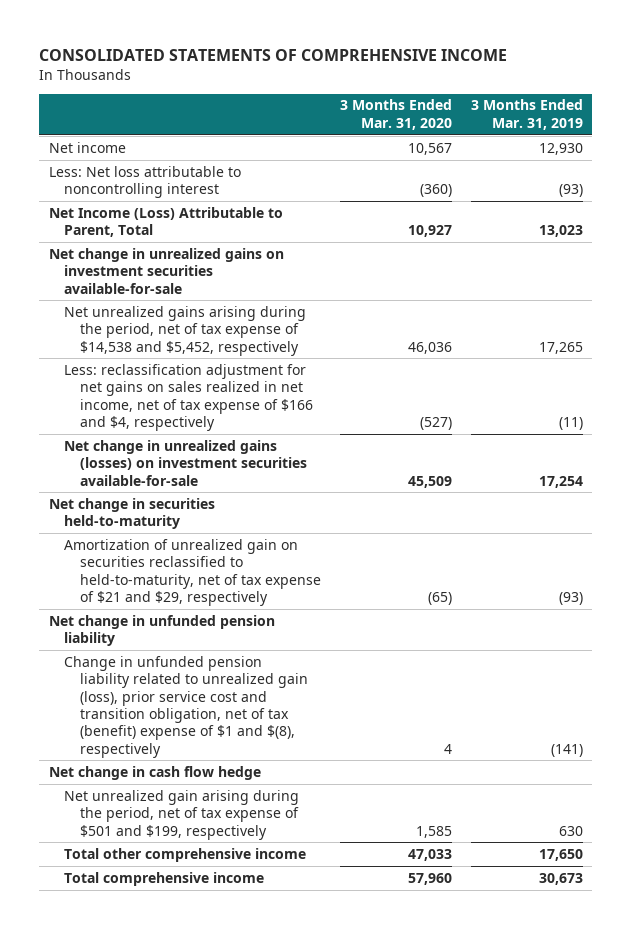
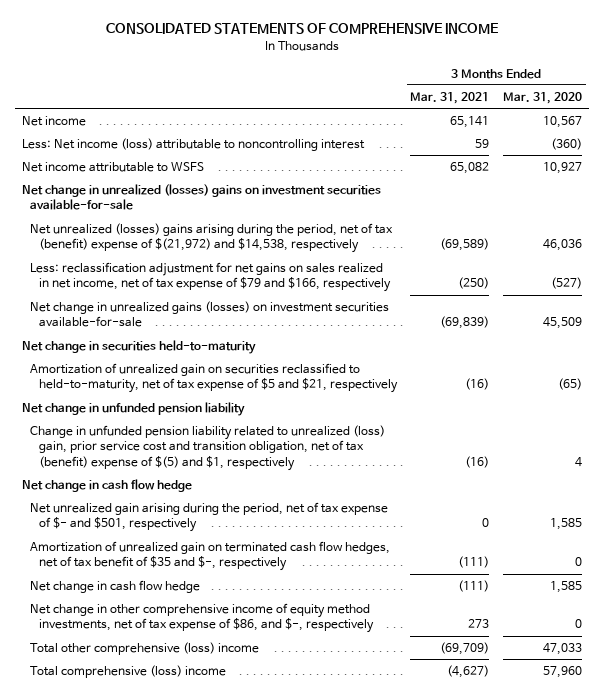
[470,99,583,130] 3 Months Ended Mar. 31, 2019 -> none
none -> [410,91,490,104] Mar. 31, 2021
[48,165,241,199] Less: Net loss attributable to noncontrolling interest -> [21,137,365,151] Less: Net income (loss) attributable to noncontrolling interest
[48,206,283,238] Net Income (Loss) Attributable to Parent, Total -> [21,161,204,172] Net income attributable to WSFS
[48,247,284,294] Net change in unrealized gains on investment securities available-for-sale -> [21,183,381,211] Net change in unrealized (losses) gains on investment securities available-for-sale
[64,305,307,356] Net unrealized gains arising during the period, net of tax expense of $14,538 and $5,452, respectively -> [30,222,394,254] Net unrealized (losses) gains arising during the period, net of tax (benefit) expense of $(21,972) and $14,538, respectively
[64,363,314,431] Less: reclassification adjustment for net gains on sales realized in net income, net of tax expense of $166 and $4, respectively -> [30,261,391,293] Less: reclassification adjustment for net gains on sales realized in net income, net of tax expense of $79 and $166, respectively
[64,538,322,606] Amortization of unrealized gain on securities reclassified to held-to-maturity, net of tax expense of $21 and $29, respectively -> [30,362,398,394] Amortization of unrealized gain on securities reclassified to held-to-maturity, net of tax expense of $5 and $21, respectively
[64,655,309,758] Change in unfunded pension liability related to unrealized gain (loss), prior service cost and transition obligation, net of tax (benefit) expense of $1 and $(8), respectively -> [30,424,386,471] Change in unfunded pension liability related to unrealized (loss) gain, prior service cost and transition obligation, net of tax (benefit) expense of $(5) and $1, respectively
none -> [30,501,389,533] Net unrealized gain arising during the period, net of tax expense of $- and $501, respectively
none -> [30,540,391,572] Amortization of unrealized gain on terminated cash flow hedges, net of tax benefit of $35 and $-, respectively
[64,789,300,840] Net unrealized gain arising during the period, net of tax expense of $501 and $199, respectively -> [30,579,201,593] Net change in cash flow hedge
none -> [30,602,374,634] Net change in other comprehensive income of equity method investments, net of tax expense of $86, and $-, respectively
[64,847,307,862] Total other comprehensive income -> [30,641,260,655] Total other comprehensive (loss) income
[64,871,265,886] Total comprehensive income -> [30,664,227,678] Total comprehensive (loss) income

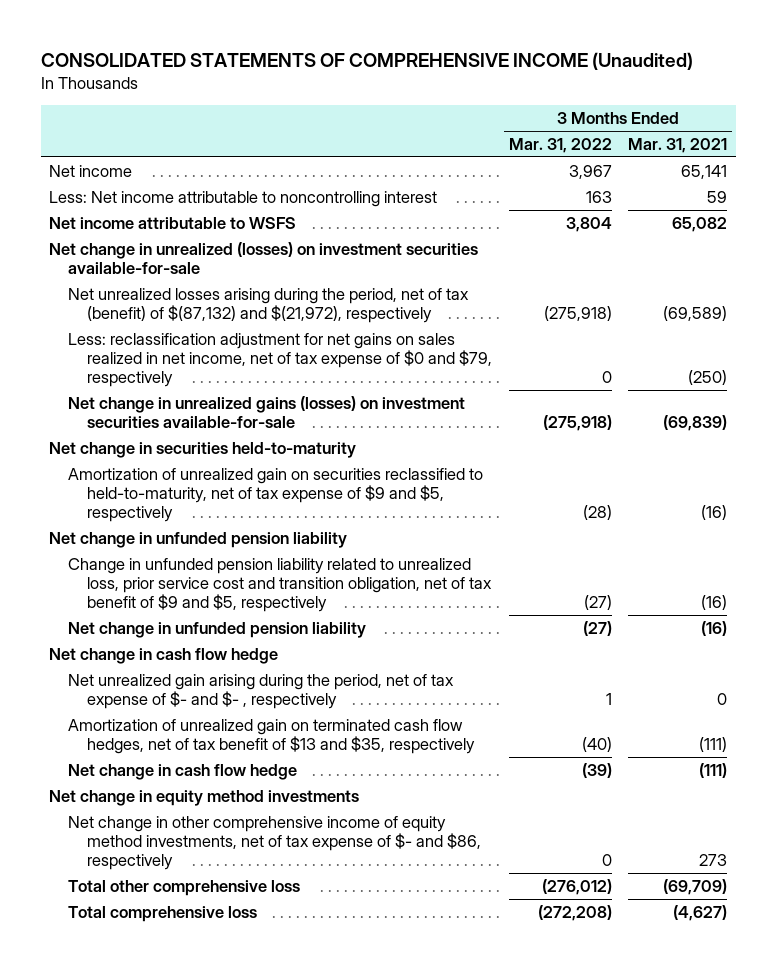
[105,23,498,35] CONSOLIDATED STATEMENTS OF COMPREHENSIVE INCOME -> [40,51,693,70] CONSOLIDATED STATEMENTS OF COMPREHENSIVE INCOME (Unaudited)
[503,91,583,104] Mar. 31, 2020 -> none
none -> [508,137,612,153] Mar. 31, 2022
[21,137,365,151] Less: Net income (loss) attributable to noncontrolling interest -> [49,190,438,207] Less: Net income attributable to noncontrolling interest
[21,183,381,211] Net change in unrealized (losses) gains on investment securities available-for-sale -> [49,241,479,274] Net change in unrealized (losses) on investment securities available-for-sale
[30,222,394,254] Net unrealized (losses) gains arising during the period, net of tax (benefit) expense of $(21,972) and $14,538, respectively -> [67,287,469,323] Net unrealized losses arising during the period, net of tax (benefit) of $(87,132) and $(21,972), respectively
[30,261,391,293] Less: reclassification adjustment for net gains on sales realized in net income, net of tax expense of $79 and $166, respectively -> [67,332,492,388] Less: reclassification adjustment for net gains on sales realized in net income, net of tax expense of $0 and $79, respectively
[30,362,398,394] Amortization of unrealized gain on securities reclassified to held-to-maturity, net of tax expense of $5 and $21, respectively -> [67,467,483,523] Amortization of unrealized gain on securities reclassified to held-to-maturity, net of tax expense of $9 and $5, respectively
[30,424,386,471] Change in unfunded pension liability related to unrealized (loss) gain, prior service cost and transition obligation, net of tax (benefit) expense of $(5) and $1, respectively -> [67,557,492,613] Change in unfunded pension liability related to unrealized loss, prior service cost and transition obligation, net of tax benefit of $9 and $5, respectively
none -> [67,621,366,638] Net change in unfunded pension liability
[30,501,389,533] Net unrealized gain arising during the period, net of tax expense of $- and $501, respectively -> [67,673,454,709] Net unrealized gain arising during the period, net of tax expense of $- and $- , respectively
[30,540,391,572] Amortization of unrealized gain on terminated cash flow hedges, net of tax benefit of $35 and $-, respectively -> [67,718,475,754] Amortization of unrealized gain on terminated cash flow hedges, net of tax benefit of $13 and $35, respectively
none -> [49,789,360,806] Net change in equity method investments
[30,602,374,634] Net change in other comprehensive income of equity method investments, net of tax expense of $86, and $-, respectively -> [67,815,481,871] Net change in other comprehensive income of equity method investments, net of tax expense of $- and $86, respectively
[30,641,260,655] Total other comprehensive (loss) income -> [67,879,300,896] Total other comprehensive loss
[30,664,227,678] Total comprehensive (loss) income -> [67,905,257,922] Total comprehensive loss

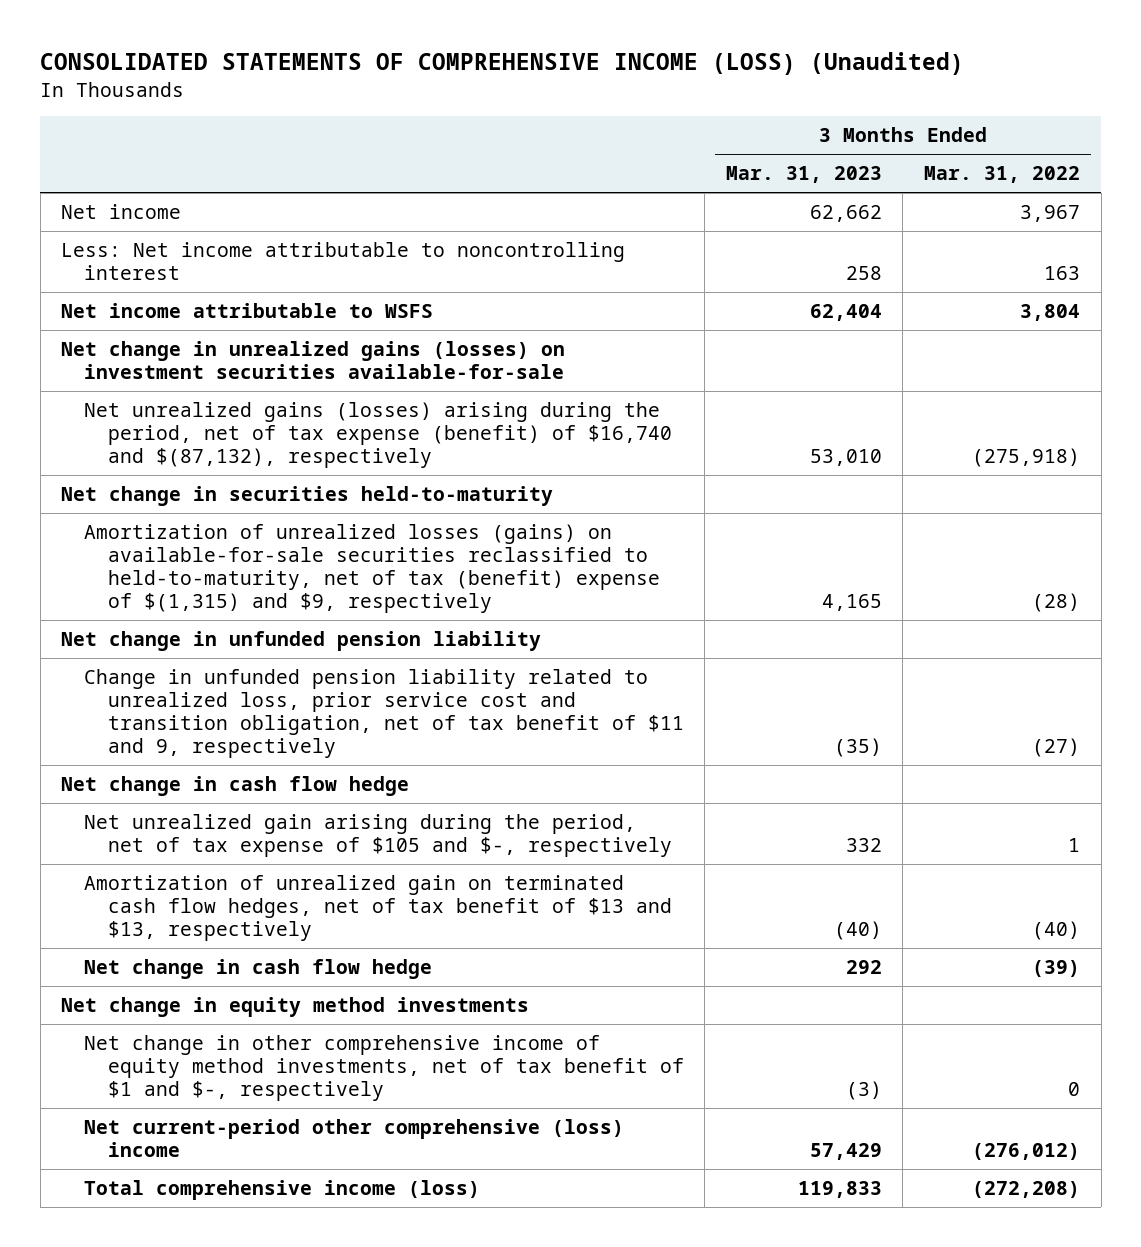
[40,51,693,70] CONSOLIDATED STATEMENTS OF COMPREHENSIVE INCOME (Unaudited) -> [40,52,965,76] CONSOLIDATED STATEMENTS OF COMPREHENSIVE INCOME (LOSS) (Unaudited)
[628,137,728,153] Mar. 31, 2021 -> none
none -> [725,166,882,184] Mar. 31, 2023
[67,332,492,388] Less: reclassification adjustment for net gains on sales realized in net income, net of tax expense of $0 and $79, respectively -> none
[67,395,465,428] Net change in unrealized gains (losses) on investment securities available-for-sale -> none
[49,241,479,274] Net change in unrealized (losses) on investment securities available-for-sale -> [61,341,566,380] Net change in unrealized gains (losses) on investment securities available-for-sale
[67,287,469,323] Net unrealized losses arising during the period, net of tax (benefit) of $(87,132) and $(21,972), respectively -> [84,402,672,469] Net unrealized gains (losses) arising during the period, net of tax expense (benefit) of $16,740 and $(87,132), respectively
[67,467,483,523] Amortization of unrealized gain on securities reclassified to held-to-maturity, net of tax expense of $9 and $5, respectively -> [84,524,660,614] Amortization of unrealized losses (gains) on available-for-sale securities reclassified to held-to-maturity, net of tax (benefit) expense of $(1,315) and $9, respectively
[67,621,366,638] Net change in unfunded pension liability -> none
[67,557,492,613] Change in unfunded pension liability related to unrealized loss, prior service cost and transition obligation, net of tax benefit of $9 and $5, respectively -> [84,669,684,759] Change in unfunded pension liability related to unrealized loss, prior service cost and transition obligation, net of tax benefit of $11 and 9, respectively
[67,673,454,709] Net unrealized gain arising during the period, net of tax expense of $- and $- , respectively -> [84,814,672,858] Net unrealized gain arising during the period, net of tax expense of $105 and $-, respectively
[67,718,475,754] Amortization of unrealized gain on terminated cash flow hedges, net of tax benefit of $13 and $35, respectively -> [84,875,672,942] Amortization of unrealized gain on terminated cash flow hedges, net of tax benefit of $13 and $13, respectively
[67,815,481,871] Net change in other comprehensive income of equity method investments, net of tax expense of $- and $86, respectively -> [84,1035,684,1102] Net change in other comprehensive income of equity method investments, net of tax benefit of $1 and $-, respectively
[67,879,300,896] Total other comprehensive loss -> [84,1119,625,1158] Net current-period other comprehensive (loss) income
[67,905,257,922] Total comprehensive loss -> [84,1180,481,1201] Total comprehensive income (loss)

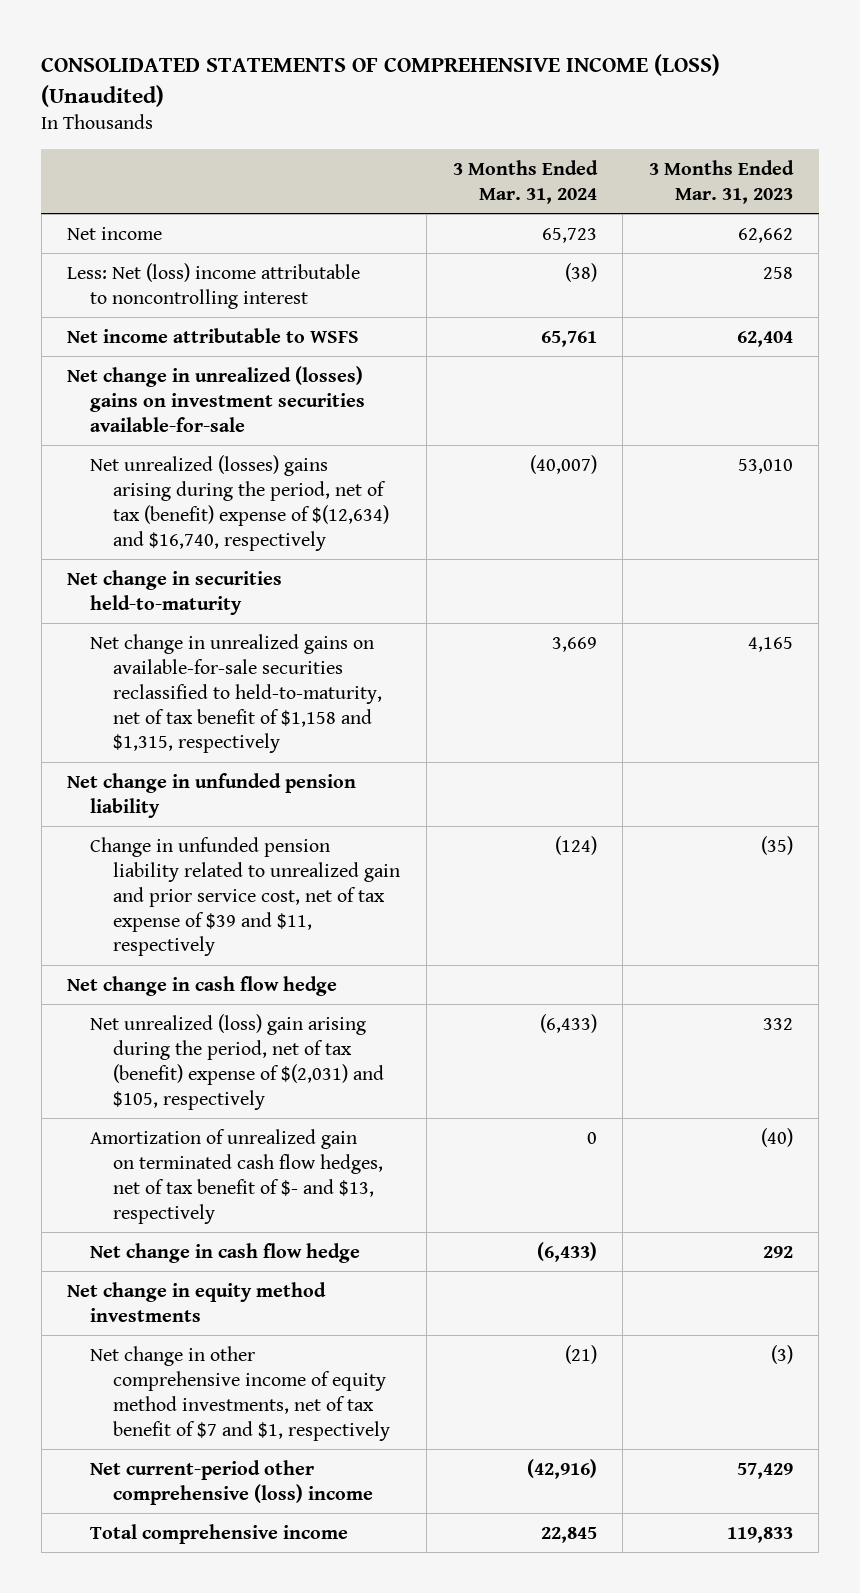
[923,166,1080,184] Mar. 31, 2022 -> none
none -> [452,159,598,204] 3 Months Ended Mar. 31, 2024
[61,242,626,281] Less: Net income attributable to noncontrolling interest -> [67,262,361,309] Less: Net (loss) income attributable to noncontrolling interest
[61,341,566,380] Net change in unrealized gains (losses) on investment securities available-for-sale -> [67,365,366,432] Net change in unrealized (losses) gains on investment securities available-for-sale
[84,402,672,469] Net unrealized gains (losses) arising during the period, net of tax expense (benefit) of $16,740 and $(87,132), respectively -> [90,454,390,551] Net unrealized (losses) gains arising during the period, net of tax (benefit) expense of $(12,634) and $16,740, respectively
[84,524,660,614] Amortization of unrealized losses (gains) on available-for-sale securities reclassified to held-to-maturity, net of tax (benefit) expense of $(1,315) and $9, respectively -> [90,633,383,754] Net change in unrealized gains on available-for-sale securities reclassified to held-to-maturity, net of tax benefit of $1,158 and $1,315, respectively
[84,669,684,759] Change in unfunded pension liability related to unrealized loss, prior service cost and transition obligation, net of tax benefit of $11 and 9, respectively -> [90,836,401,957] Change in unfunded pension liability related to unrealized gain and prior service cost, net of tax expense of $39 and $11, respectively
[84,814,672,858] Net unrealized gain arising during the period, net of tax expense of $105 and $-, respectively -> [90,1013,385,1110] Net unrealized (loss) gain arising during the period, net of tax (benefit) expense of $(2,031) and $105, respectively
[84,875,672,942] Amortization of unrealized gain on terminated cash flow hedges, net of tax benefit of $13 and $13, respectively -> [90,1128,384,1224] Amortization of unrealized gain on terminated cash flow hedges, net of tax benefit of $- and $13, respectively
[84,1035,684,1102] Net change in other comprehensive income of equity method investments, net of tax benefit of $1 and $-, respectively -> [90,1345,391,1441] Net change in other comprehensive income of equity method investments, net of tax benefit of $7 and $1, respectively
[84,1180,481,1201] Total comprehensive income (loss) -> [90,1523,349,1544] Total comprehensive income

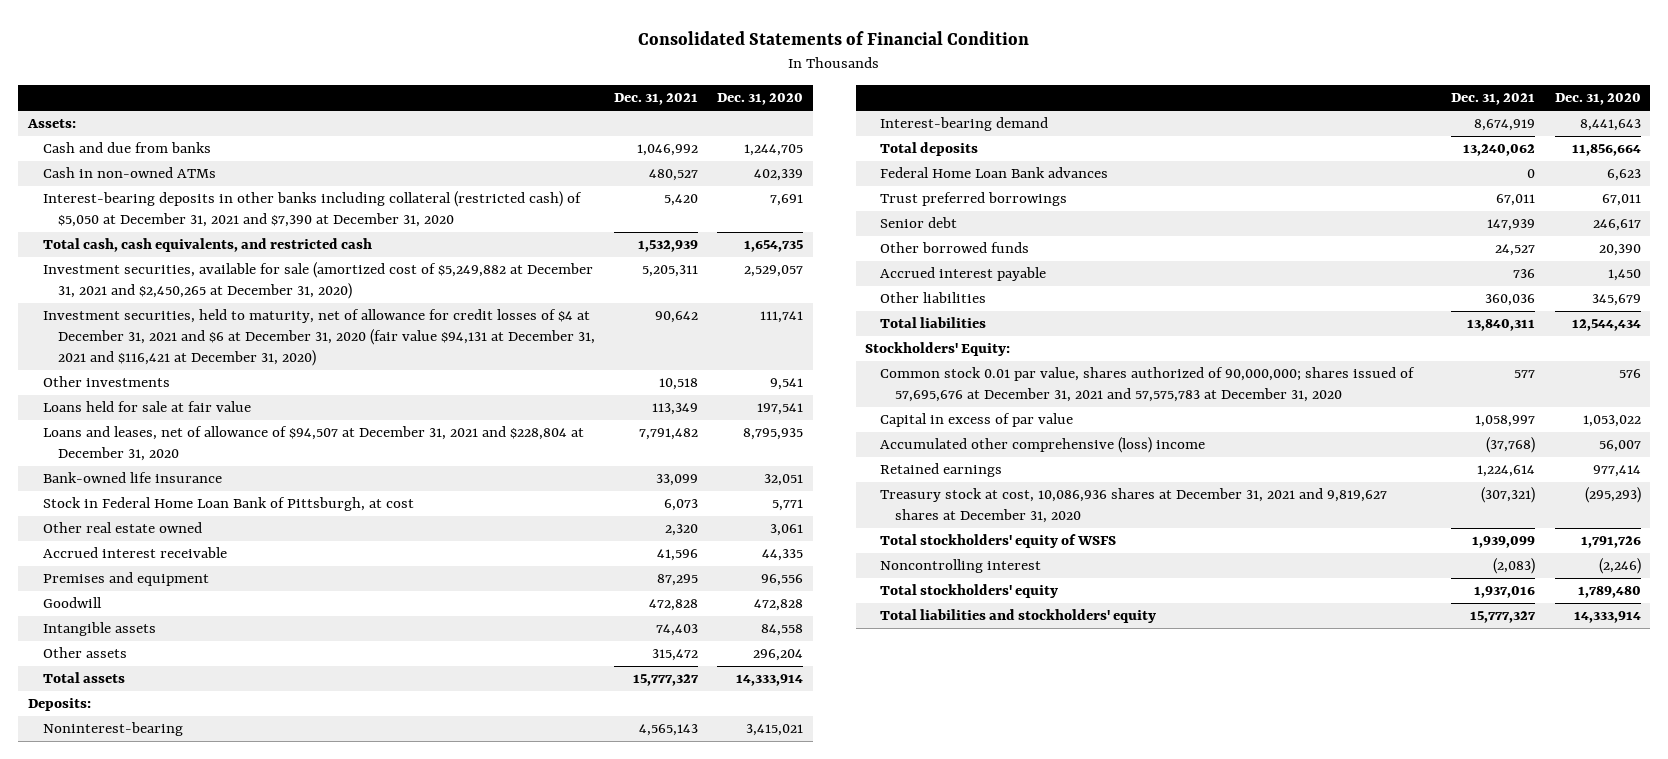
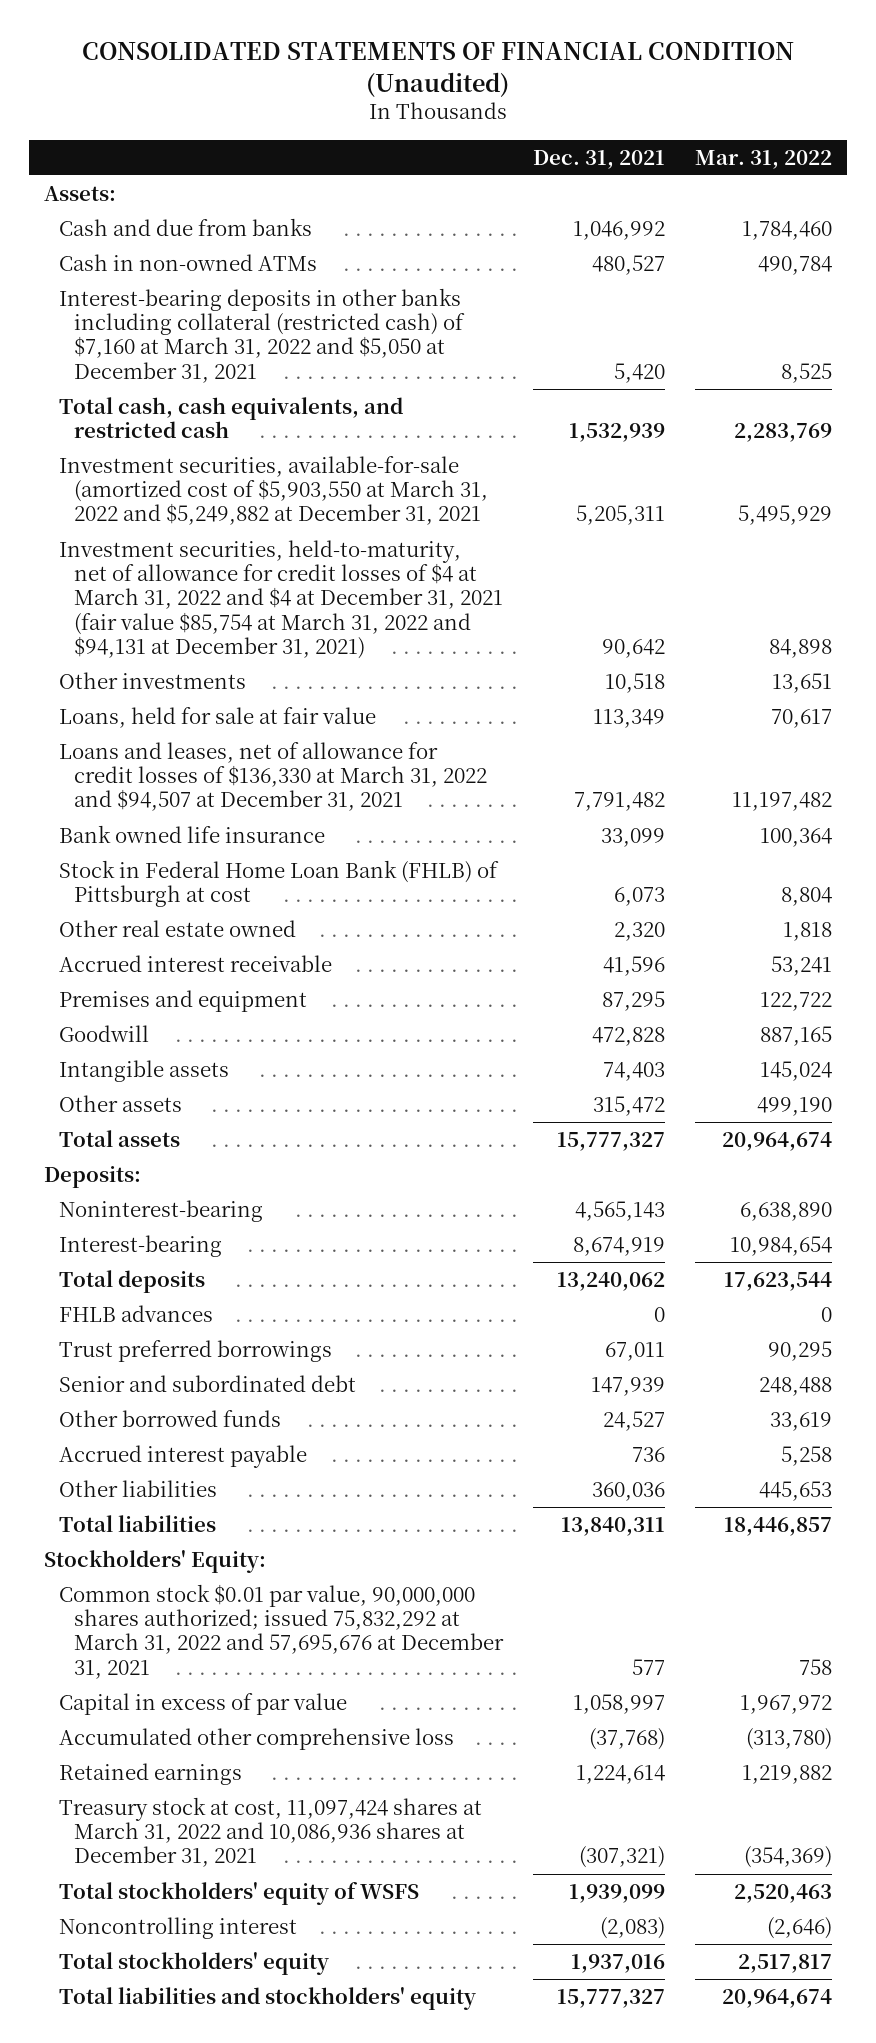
[638,30,1030,45] Consolidated Statements of Financial Condition -> [82,42,795,97] CONSOLIDATED STATEMENTS OF FINANCIAL CONDITION (Unaudited)
[717,93,804,106] Dec. 31, 2020 -> none
none -> [695,149,833,169] Mar. 31, 2022
[42,191,582,228] Interest-bearing deposits in other banks including collateral (restricted cash) of $5,050 at December 31, 2021 and $7,390 at December 31, 2020 -> [58,288,465,383] Interest-bearing deposits in other banks including collateral (restricted cash) of $7,160 at March 31, 2022 and $5,050 at December 31, 2021
[42,262,593,300] Investment securities, available for sale (amortized cost of $5,249,882 at December 31, 2021 and $2,450,265 at December 31, 2020) -> [58,456,488,526] Investment securities, available-for-sale (amortized cost of $5,903,550 at March 31, 2022 and $5,249,882 at December 31, 2021
[42,309,595,367] Investment securities, held to maturity, net of allowance for credit losses of $4 at December 31, 2021 and $6 at December 31, 2020 (fair value $94,131 at December 31, 2021 and $116,421 at December 31, 2020) -> [58,540,503,659] Investment securities, held-to-maturity, net of allowance for credit losses of $4 at March 31, 2022 and $4 at December 31, 2021 (fair value $85,754 at March 31, 2022 and $94,131 at December 31, 2021)
[42,401,251,413] Loans held for sale at fair value -> [58,707,376,729] Loans, held for sale at fair value
[42,426,584,462] Loans and leases, net of allowance of $94,507 at December 31, 2021 and $228,804 at December 31, 2020 -> [58,742,487,812] Loans and leases, net of allowance for credit losses of $136,330 at March 31, 2022 and $94,507 at December 31, 2021
[42,472,222,484] Bank-owned life insurance -> [58,825,325,844] Bank owned life insurance
[42,497,414,512] Stock in Federal Home Loan Bank of Pittsburgh, at cost -> [58,860,499,908] Stock in Federal Home Loan Bank (FHLB) of Pittsburgh at cost
[880,117,1049,132] Interest-bearing demand -> [58,1235,222,1258] Interest-bearing
[880,167,1109,179] Federal Home Loan Bank advances -> [58,1305,213,1323] FHLB advances
[880,217,958,229] Senior debt -> [58,1375,356,1393] Senior and subordinated debt
[880,367,1416,403] Common stock 0.01 par value, shares authorized of 90,000,000; shares issued of 57,695,676 at December 31, 2021 and 57,575,783 at December 31, 2020 -> [58,1584,504,1679] Common stock $0.01 par value, 90,000,000 shares authorized; issued 75,832,292 at March 31, 2022 and 57,695,676 at December 31, 2021
[880,437,1206,454] Accumulated other comprehensive (loss) income -> [58,1728,454,1751] Accumulated other comprehensive loss
[880,488,1388,524] Treasury stock at cost, 10,086,936 shares at December 31, 2021 and 9,819,627 shares at December 31, 2020 -> [58,1797,482,1868] Treasury stock at cost, 11,097,424 shares at March 31, 2022 and 10,086,936 shares at December 31, 2021

